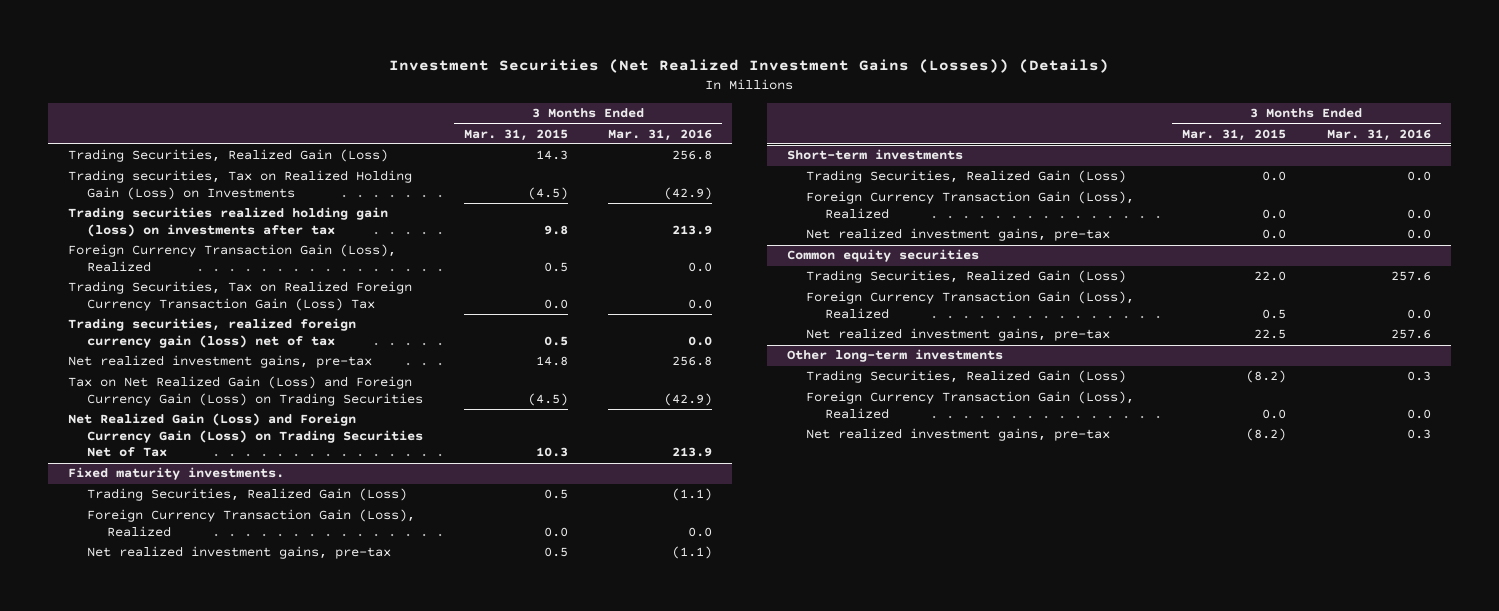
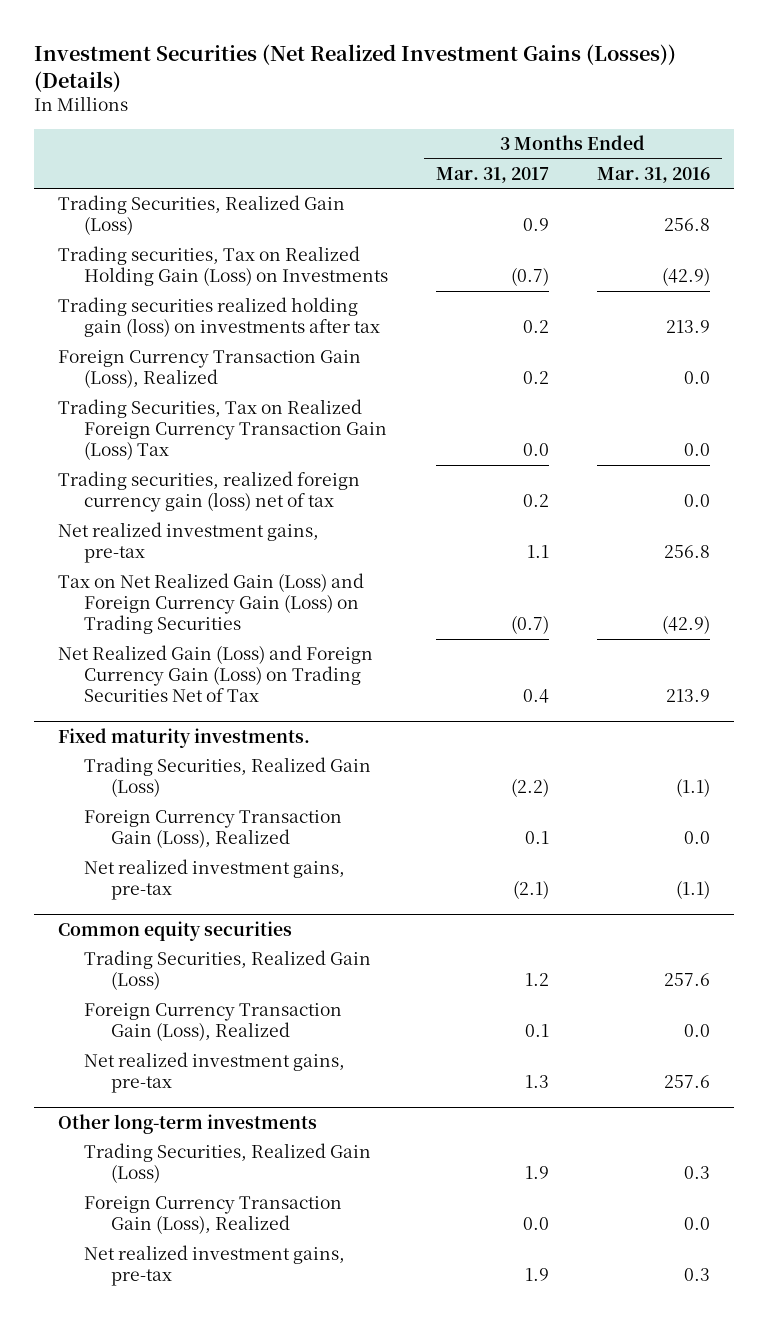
[463,128,568,141] Mar. 31, 2015 -> none
none -> [436,166,550,183] Mar. 31, 2017
[786,149,963,161] Short-term investments -> none
[806,170,1127,184] Trading Securities, Realized Gain (Loss) -> none
[806,191,1135,219] Foreign Currency Transaction Gain (Loss), Realized -> none
[806,228,1111,242] Net realized investment gains, pre-tax -> none

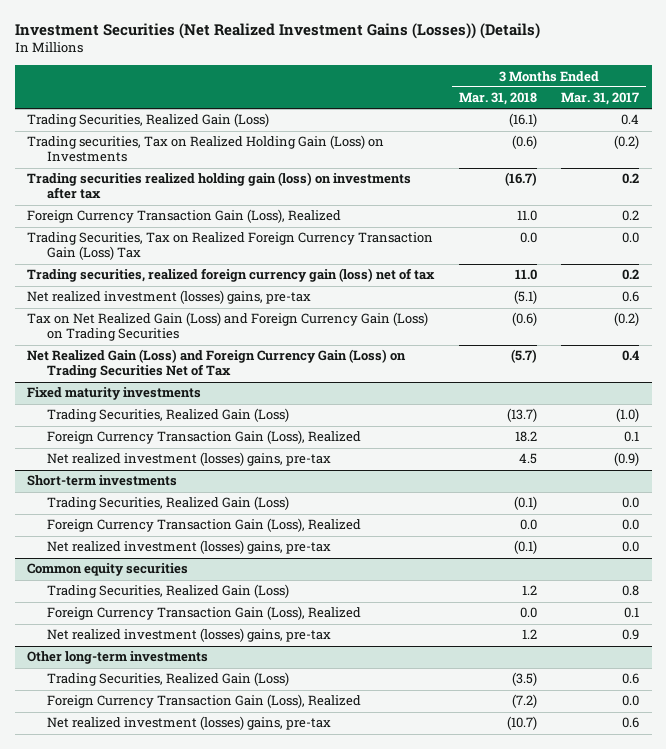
[597,166,711,183] Mar. 31, 2016 -> none
none -> [458,92,537,106] Mar. 31, 2018
[523,218,550,232] 0.9 -> [621,114,640,126] 0.4
[511,267,550,287] (0.7) -> [614,135,640,150] (0.2)
[57,522,319,564] Net realized investment gains, pre-tax -> [26,290,311,305] Net realized investment (losses) gains, pre-tax
[527,545,550,559] 1.1 -> [622,291,640,303] 0.6
[511,615,550,635] (0.7) -> [614,312,640,327] (0.2)
[57,727,310,748] Fixed maturity investments. -> [26,387,201,401] Fixed maturity investments
[511,778,550,798] (2.2) -> [616,408,640,423] (1.0)
[84,859,346,901] Net realized investment gains, pre-tax -> [46,452,331,467] Net realized investment (losses) gains, pre-tax
[513,880,550,900] (2.1) -> [614,452,640,467] (0.9)
none -> [26,475,177,487] Short-term investments
none -> [46,496,289,511] Trading Securities, Realized Gain (Loss)
none -> [46,518,361,533] Foreign Currency Transaction Gain (Loss), Realized
none -> [46,540,331,555] Net realized investment (losses) gains, pre-tax
[525,973,550,987] 1.2 -> [622,585,640,597] 0.8
[84,1052,346,1094] Net realized investment gains, pre-tax -> [46,628,331,643] Net realized investment (losses) gains, pre-tax
[525,1075,550,1089] 1.3 -> [622,629,640,641] 0.9
[525,1166,550,1180] 1.9 -> [622,673,640,685] 0.6
[84,1245,346,1287] Net realized investment gains, pre-tax -> [46,716,331,731] Net realized investment (losses) gains, pre-tax
[525,1268,550,1282] 1.9 -> [622,717,640,729] 0.6

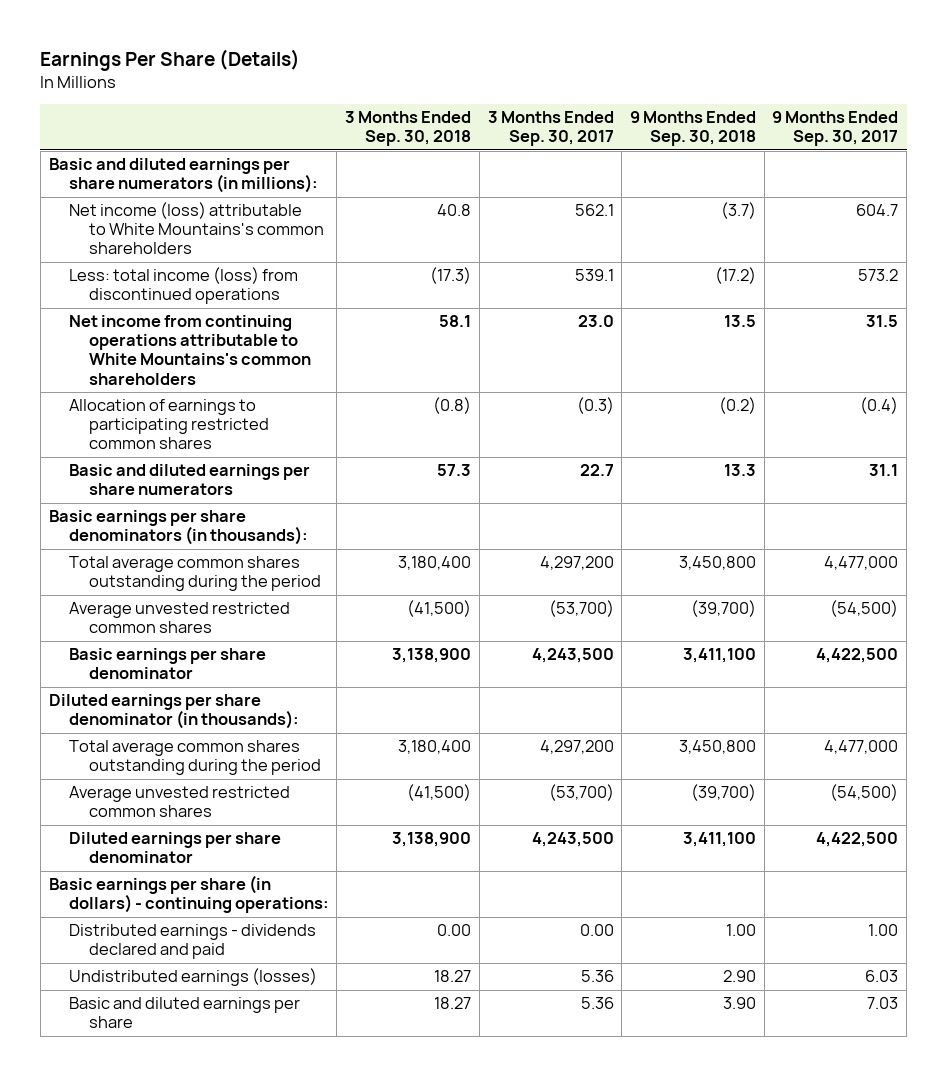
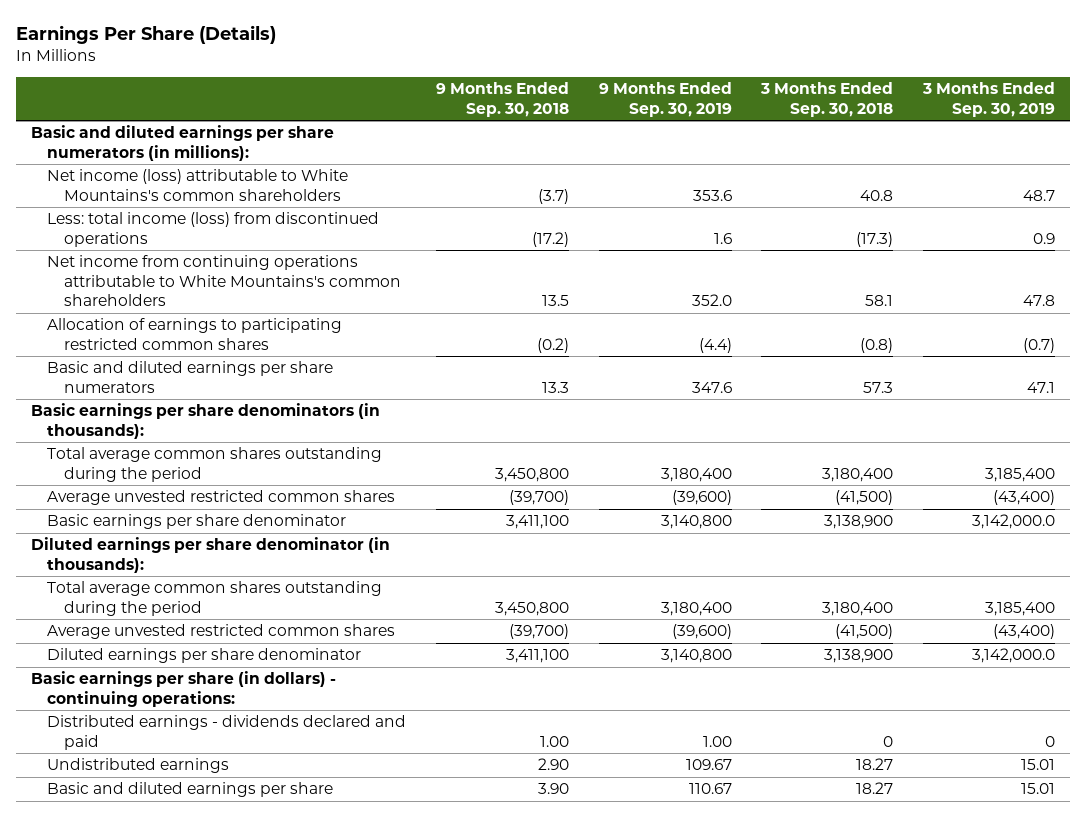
[487,111,614,147] 3 Months Ended Sep. 30, 2017 -> none
[772,111,899,147] 9 Months Ended Sep. 30, 2017 -> none
none -> [598,82,732,117] 9 Months Ended Sep. 30, 2019
none -> [922,82,1056,117] 3 Months Ended Sep. 30, 2019
[437,924,472,937] 0.00 -> [883,735,894,747] 0
[68,968,317,987] Undistributed earnings (losses) -> [47,758,230,774] Undistributed earnings

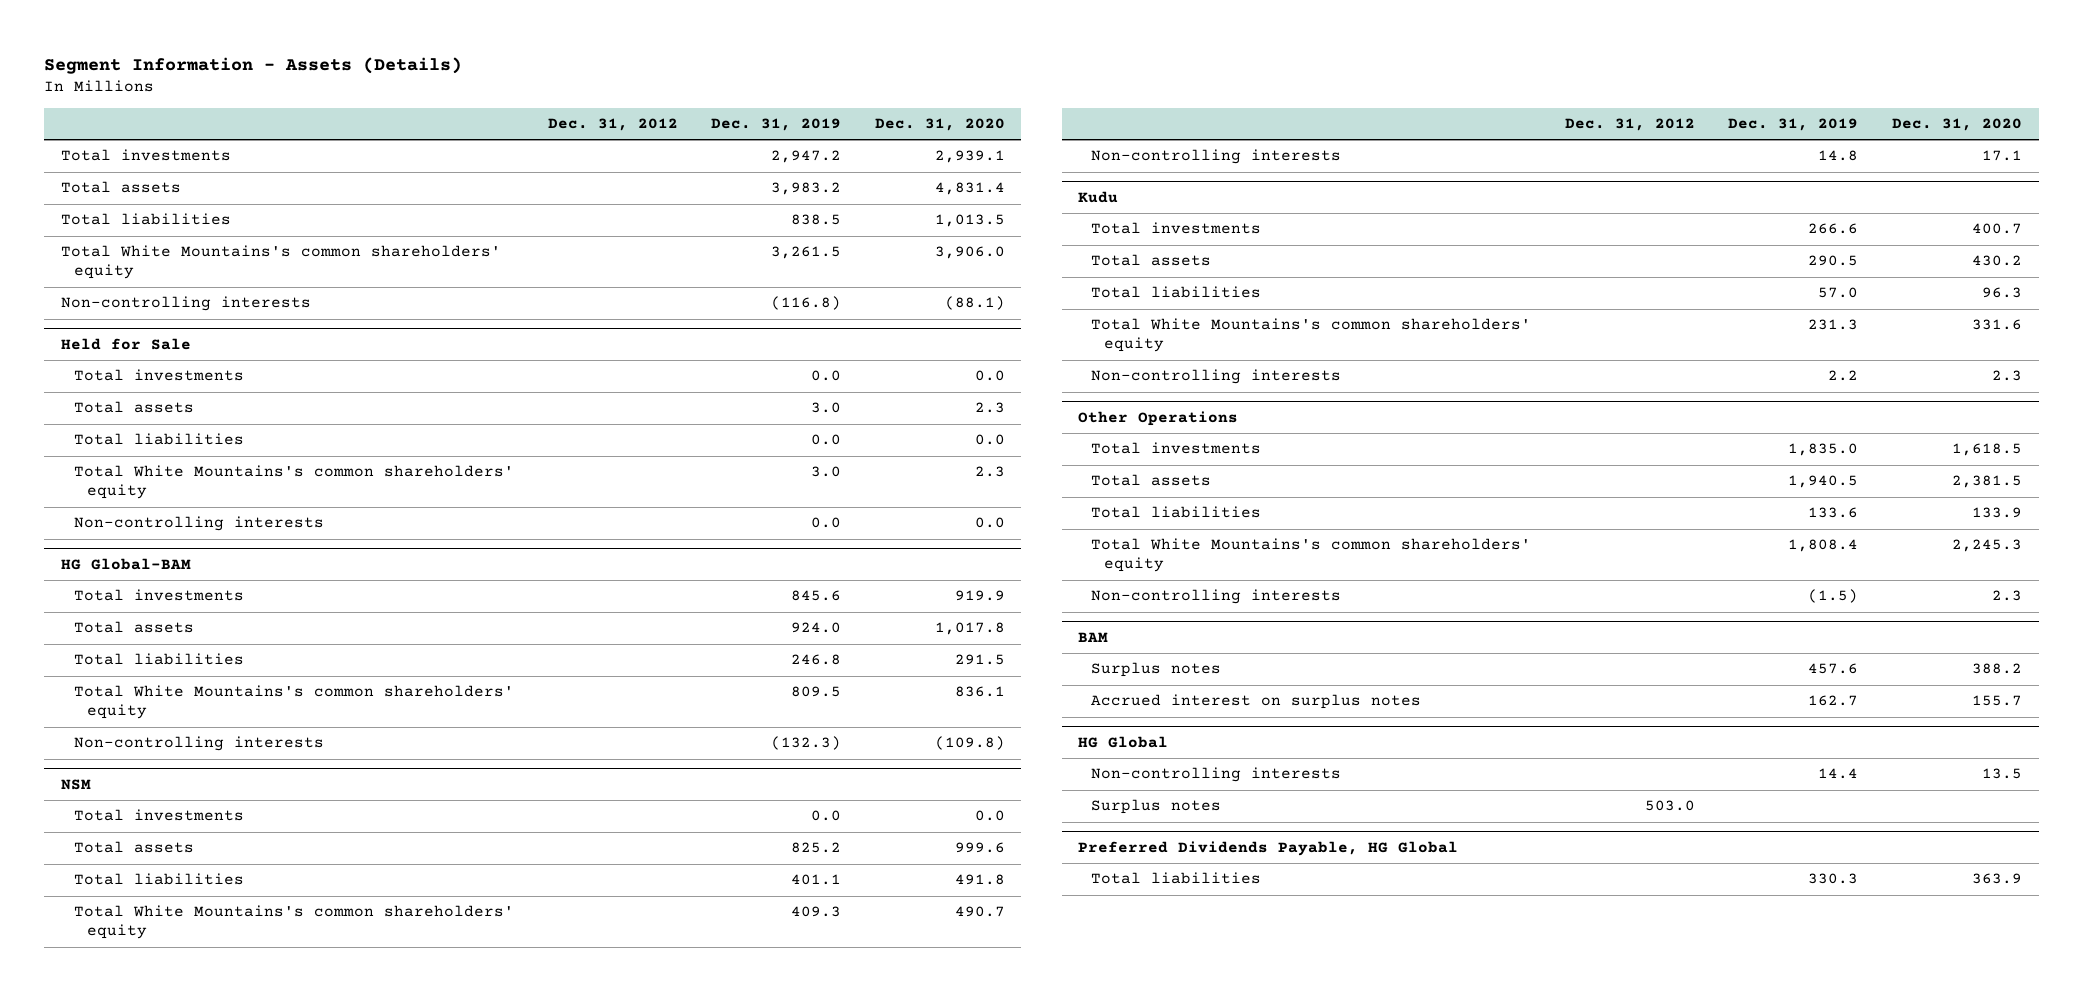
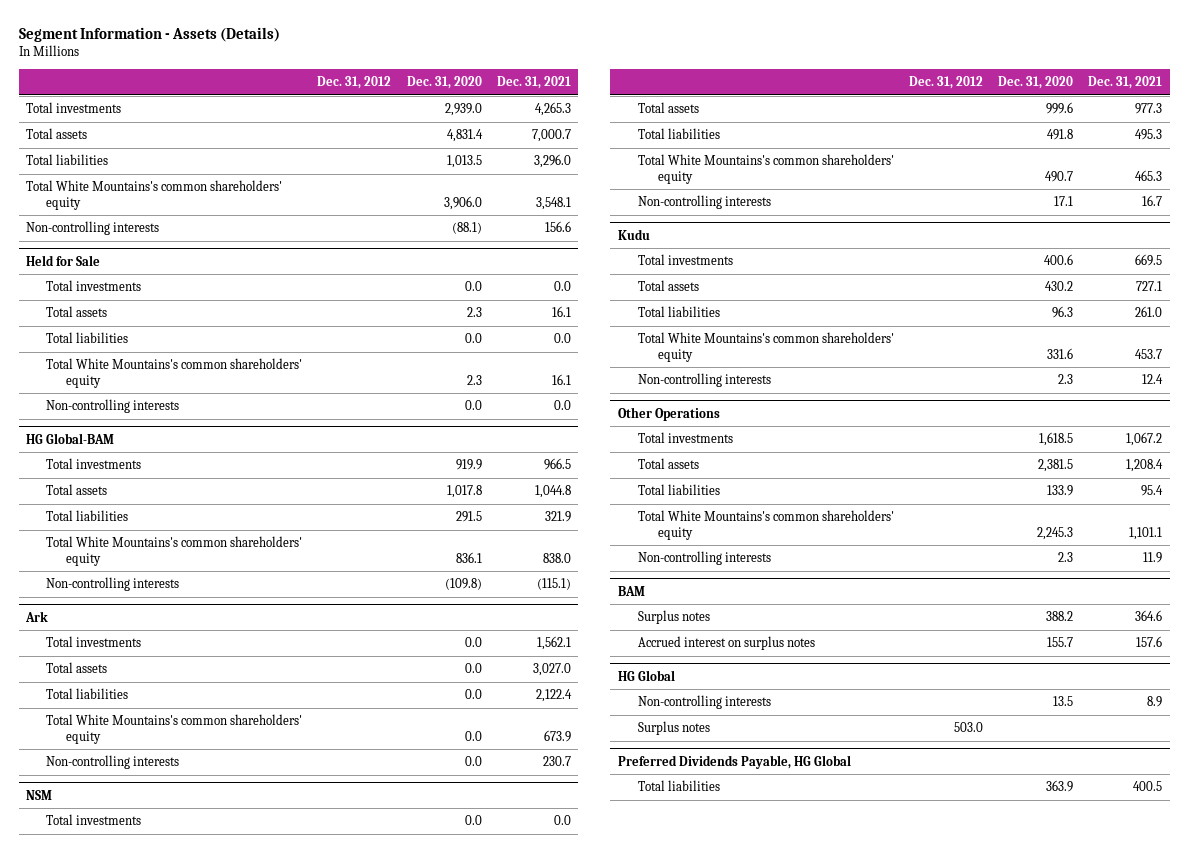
[711,118,842,132] Dec. 31, 2019 -> none
none -> [496,76,571,90] Dec. 31, 2021
[934,150,1005,164] 2,939.1 -> [444,103,482,117] 2,939.0
none -> [25,610,49,622] Ark
none -> [46,636,142,648] Total investments
none -> [46,662,108,674] Total assets
none -> [46,688,129,700] Total liabilities
none -> [46,714,303,744] Total White Mountains's common shareholders' equity
none -> [46,755,180,770] Non-controlling interests
[1971,223,2022,235] 400.7 -> [1044,254,1074,266] 400.6

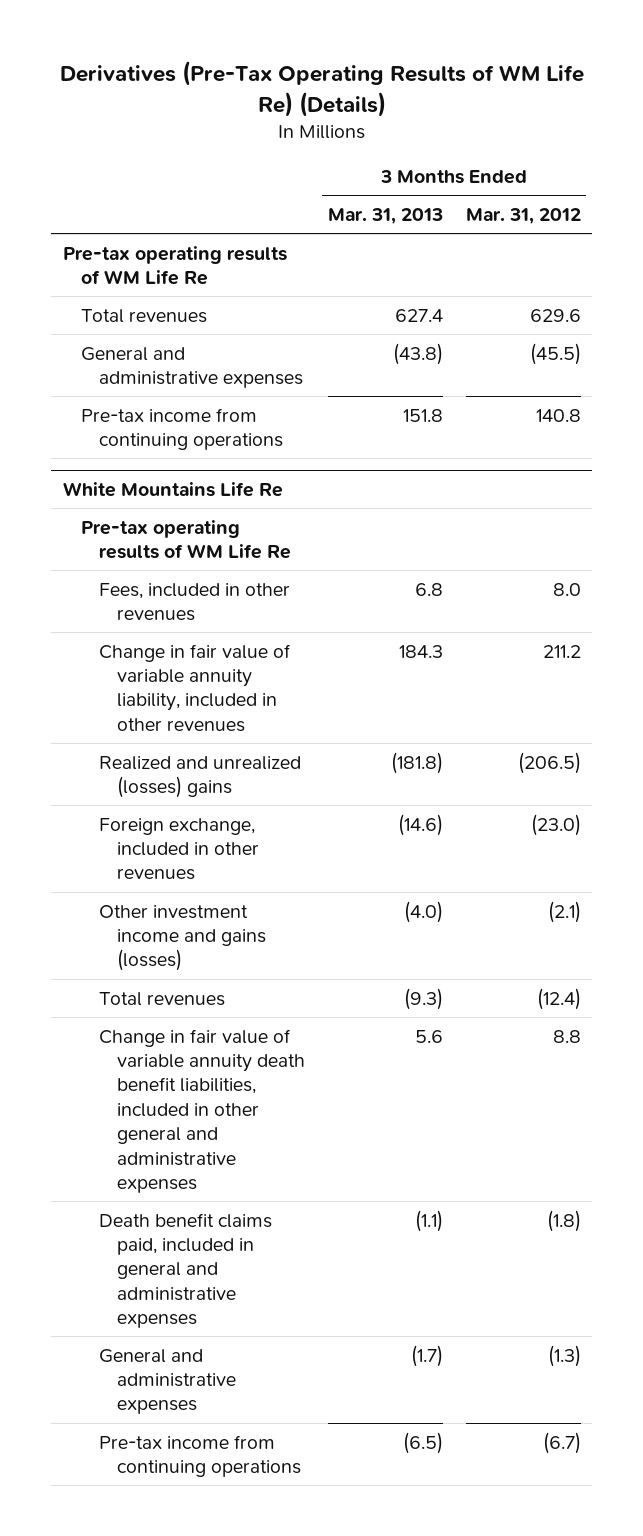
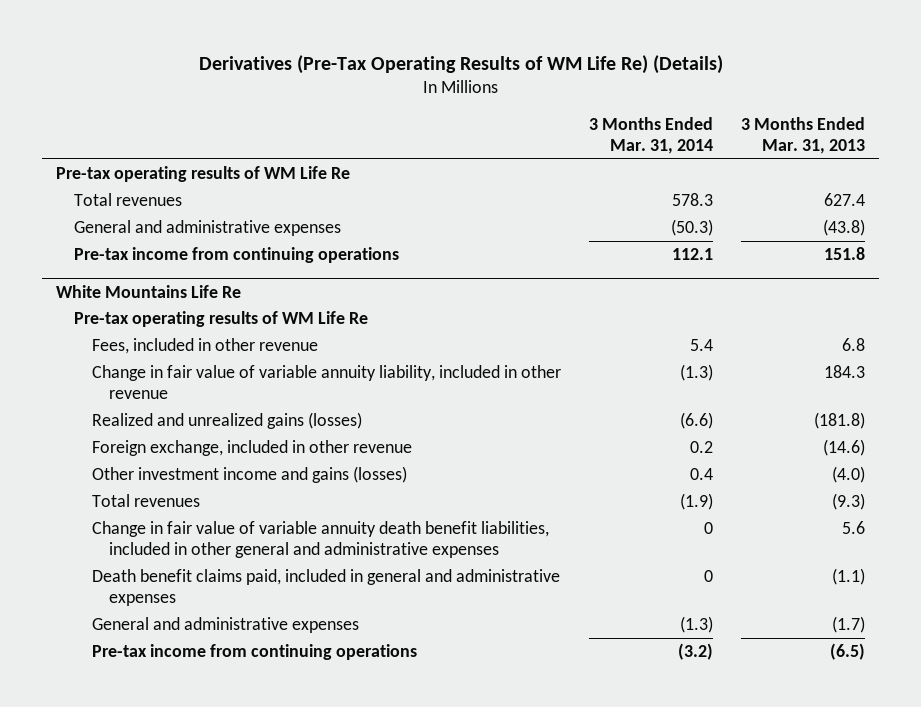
[465,207,581,224] Mar. 31, 2012 -> none
none -> [588,116,713,155] 3 Months Ended Mar. 31, 2014
[98,582,290,621] Fees, included in other revenues -> [91,338,318,355] Fees, included in other revenue
[98,643,291,732] Change in fair value of variable annuity liability, included in other revenues -> [91,365,561,400] Change in fair value of variable annuity liability, included in other revenue
[98,755,301,798] Realized and unrealized (losses) gains -> [91,412,362,430] Realized and unrealized gains (losses)
[98,817,260,881] Foreign exchange, included in other revenues -> [91,440,412,457] Foreign exchange, included in other revenue

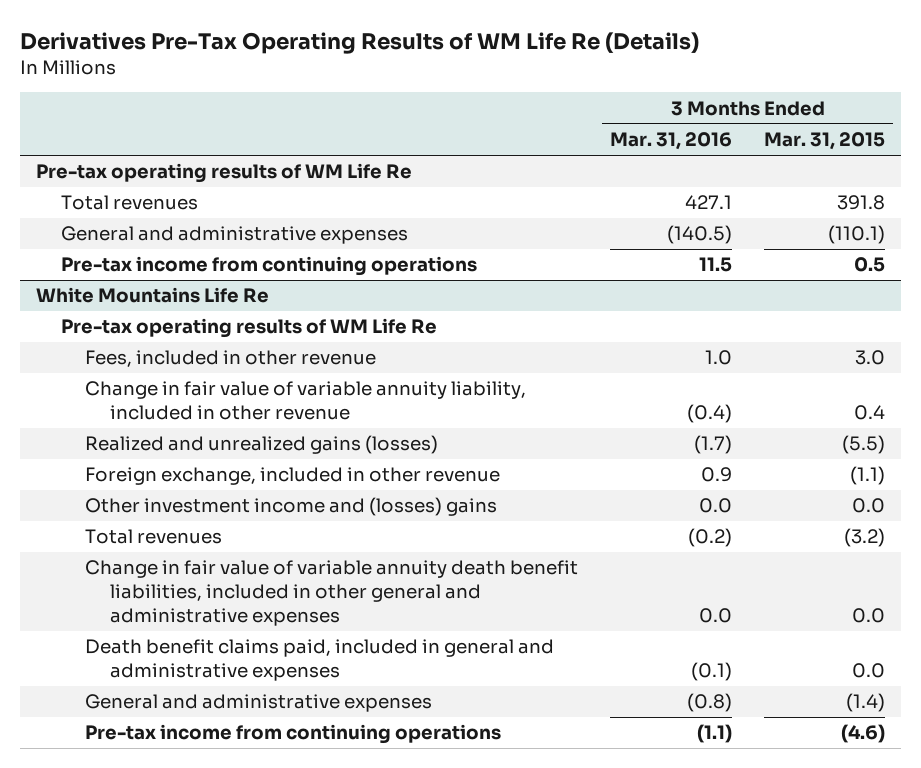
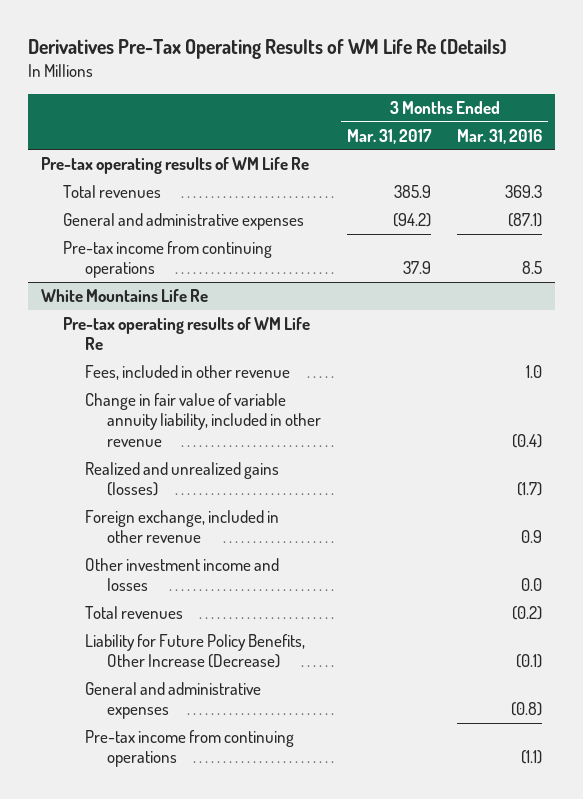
[763,132,885,151] Mar. 31, 2015 -> none
none -> [347,128,433,144] Mar. 31, 2017
[685,195,733,210] 427.1 -> [504,185,542,199] 369.3
[667,225,733,245] (140.5) -> [507,213,542,228] (87.1)
[699,257,733,273] 11.5 -> [521,261,542,275] 8.5
[85,497,498,517] Other investment income and (losses) gains -> [85,558,280,592] Other investment income and losses
[85,560,579,627] Change in fair value of variable annuity death benefit liabilities, included in other general and administrative expenses -> none
[85,639,555,682] Death benefit claims paid, included in general and administrative expenses -> none
none -> [85,634,306,669] Liability for Future Policy Benefits, Other Increase (Decrease)

